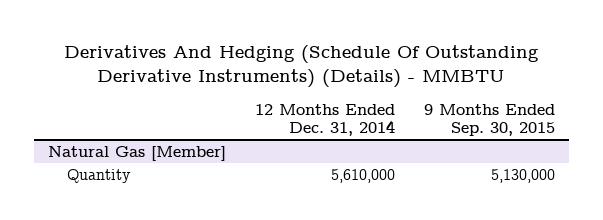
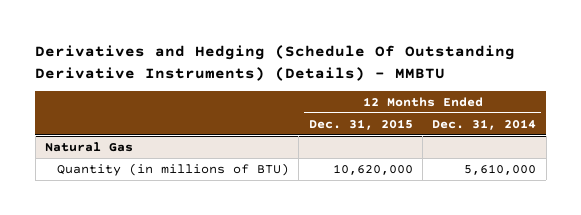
[64,44,540,89] Derivatives And Hedging (Schedule Of Outstanding Derivative Instruments) (Details) - MMBTU -> [35,45,516,81] Derivatives and Hedging (Schedule Of Outstanding Derivative Instruments) (Details) - MMBTU
[423,103,555,136] 9 Months Ended Sep. 30, 2015 -> none
none -> [308,118,413,130] Dec. 31, 2015
[48,146,227,162] Natural Gas [Member] -> [44,141,133,152] Natural Gas
[66,169,131,184] Quantity -> [56,162,289,176] Quantity (in millions of BTU)

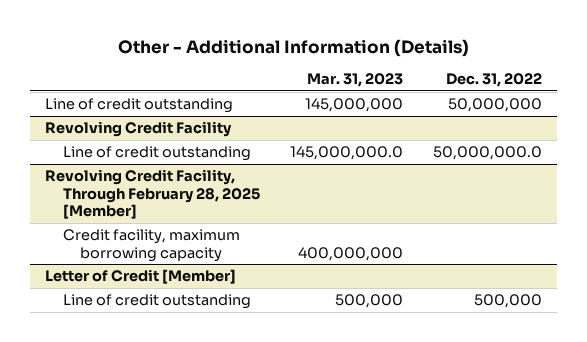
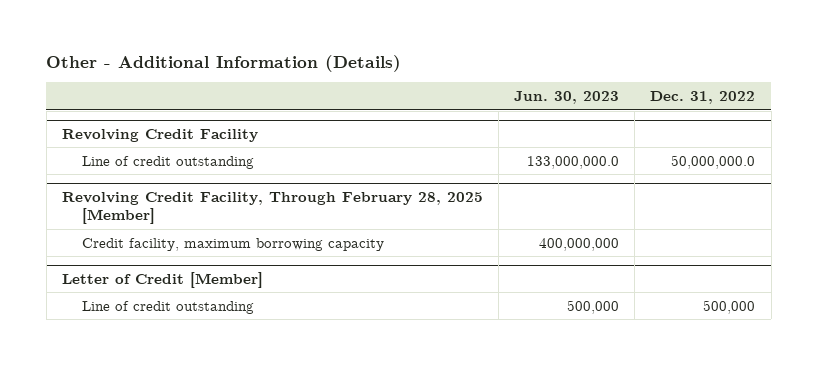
[306,73,403,88] Mar. 31, 2023 -> none
none -> [514,91,620,105] Jun. 30, 2023
[45,98,234,114] Line of credit outstanding -> none

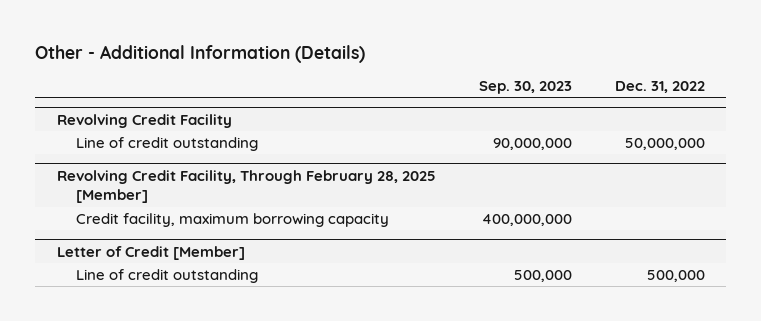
[514,91,620,105] Jun. 30, 2023 -> none
none -> [478,81,572,95] Sep. 30, 2023
[671,154,756,169] 50,000,000.0 -> [624,138,705,151] 50,000,000

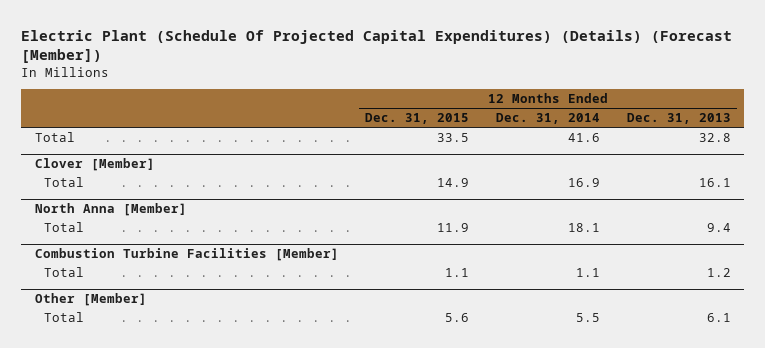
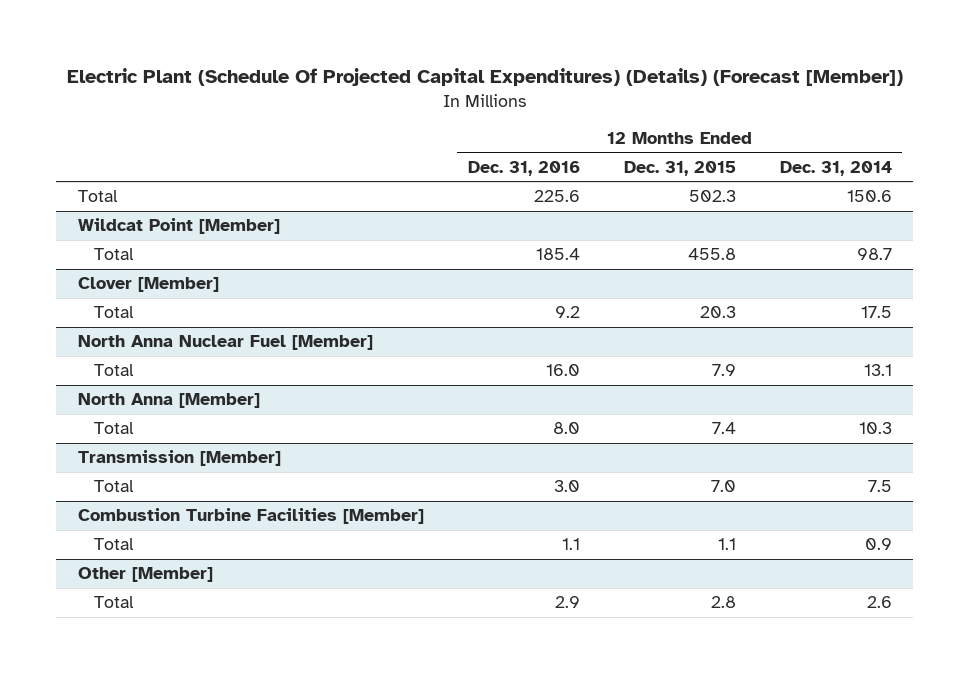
[626,113,731,125] Dec. 31, 2013 -> none
none -> [467,160,580,176] Dec. 31, 2016
[437,132,470,142] 33.5 -> [688,190,736,203] 502.3
[567,132,600,142] 41.6 -> [846,190,892,203] 150.6
none -> [78,218,281,235] Wildcat Point [Member]
none -> [93,248,134,261] Total
[437,177,470,187] 14.9 -> [699,306,736,319] 20.3
[567,177,600,187] 16.9 -> [860,306,892,319] 17.5
none -> [78,335,374,351] North Anna Nuclear Fuel [Member]
none -> [93,364,134,377] Total
[437,222,470,232] 11.9 -> [711,422,736,435] 7.4
[567,222,600,232] 18.1 -> [858,422,892,435] 10.3
none -> [78,450,282,467] Transmission [Member]
none -> [93,480,134,493] Total
[575,267,600,277] 1.1 -> [864,538,892,551] 0.9
[445,312,470,322] 5.6 -> [710,596,736,609] 2.8
[575,312,600,322] 5.5 -> [866,596,892,609] 2.6

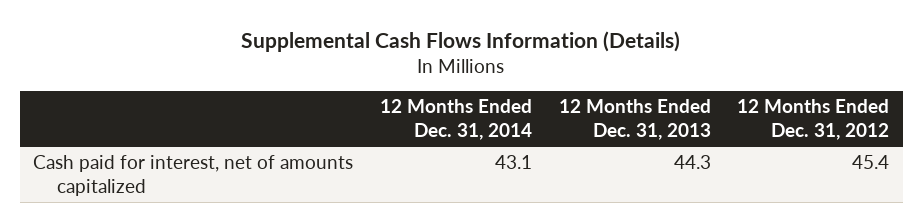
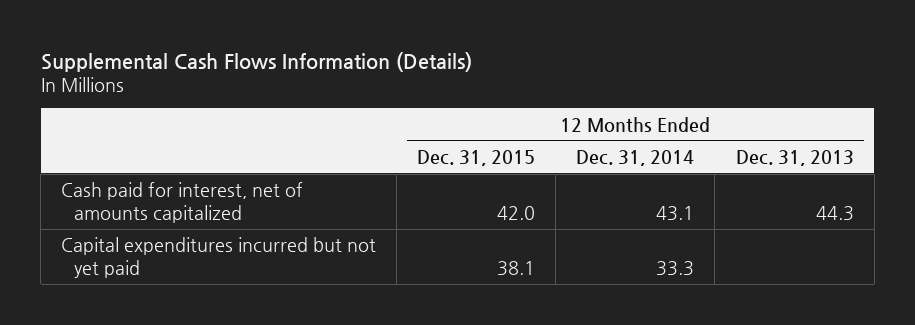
[737,99,890,141] 12 Months Ended Dec. 31, 2012 -> none
none -> [417,149,536,166] Dec. 31, 2015
none -> [61,237,377,278] Capital expenditures incurred but not yet paid

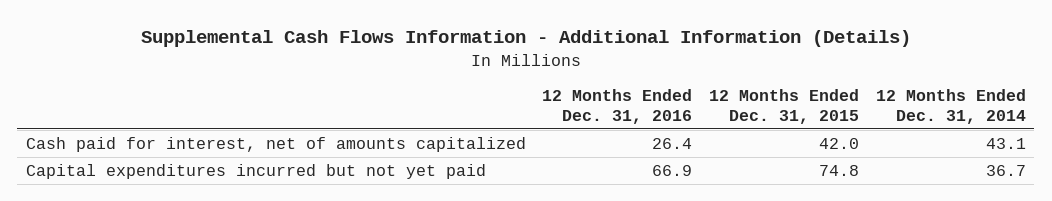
[40,51,472,72] Supplemental Cash Flows Information (Details) -> [140,30,911,48] Supplemental Cash Flows Information - Additional Information (Details)
[735,149,854,166] Dec. 31, 2013 -> none
none -> [542,89,693,125] 12 Months Ended Dec. 31, 2016
[497,260,536,276] 38.1 -> [819,164,860,176] 74.8
[656,260,695,276] 33.3 -> [985,164,1026,176] 36.7

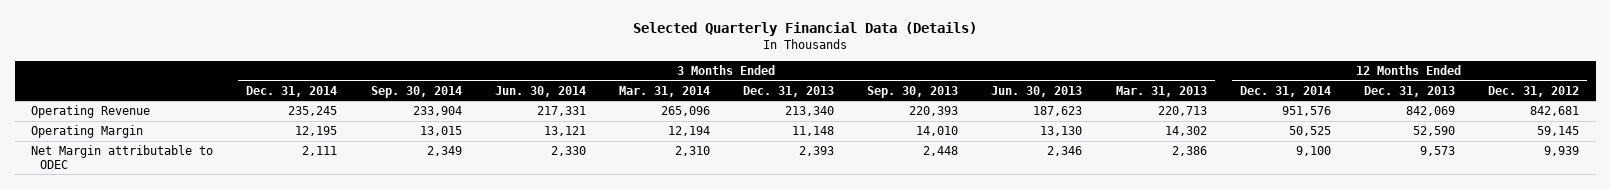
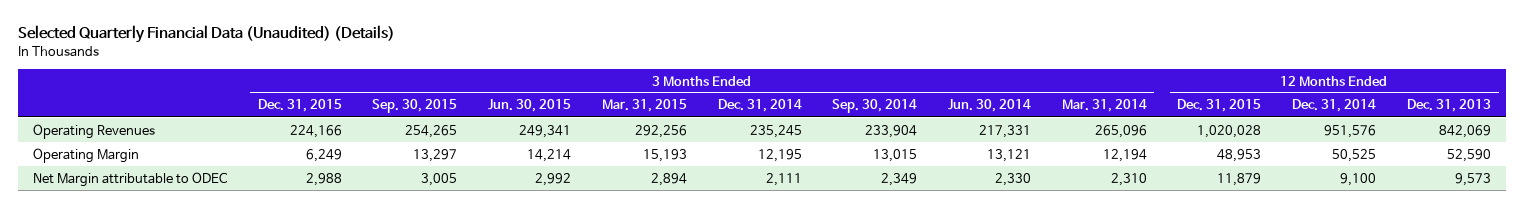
[633,21,978,36] Selected Quarterly Financial Data (Details) -> [17,25,395,44] Selected Quarterly Financial Data (Unaudited) (Details)
[743,85,835,97] Dec. 31, 2013 -> none
[867,85,959,98] Sep. 30, 2013 -> none
[991,85,1083,97] Jun. 30, 2013 -> none
[1115,85,1207,97] Mar. 31, 2013 -> none
[1488,85,1580,97] Dec. 31, 2012 -> none
none -> [257,99,342,113] Dec. 31, 2015
none -> [372,99,458,114] Sep. 30, 2015
none -> [488,99,572,113] Jun. 30, 2015
none -> [601,99,687,113] Mar. 31, 2015
none -> [1177,99,1262,113] Dec. 31, 2015
[31,105,151,119] Operating Revenue -> [33,123,156,139] Operating Revenues

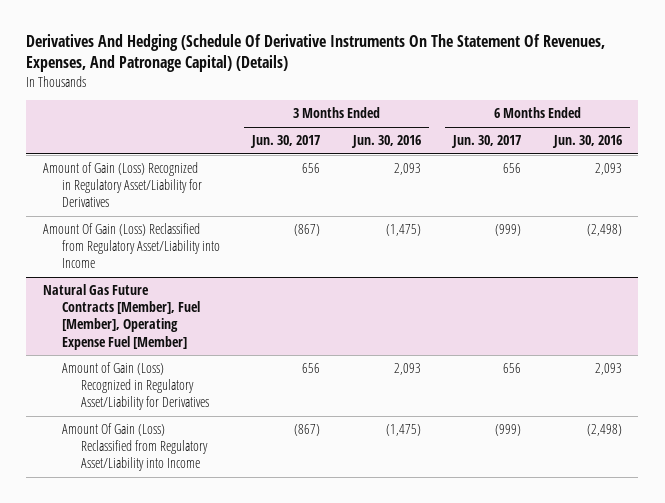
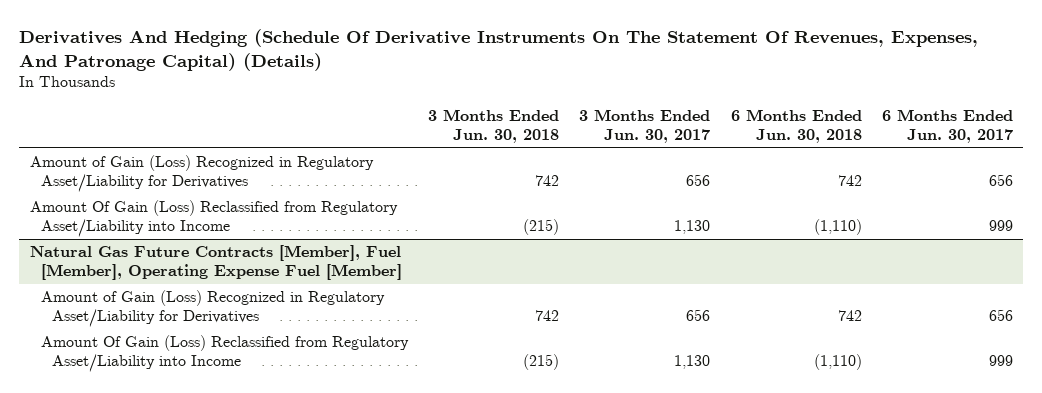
[350,135,421,149] Jun. 30, 2016 -> none
[551,135,622,149] Jun. 30, 2016 -> none
none -> [428,109,560,143] 3 Months Ended Jun. 30, 2018
none -> [730,109,862,143] 6 Months Ended Jun. 30, 2018
[294,224,321,237] (867) -> [674,220,711,235] 1,130
[495,224,522,237] (999) -> [988,220,1013,232] 999
[294,424,321,437] (867) -> [674,355,711,370] 1,130
[495,424,522,437] (999) -> [988,355,1013,367] 999

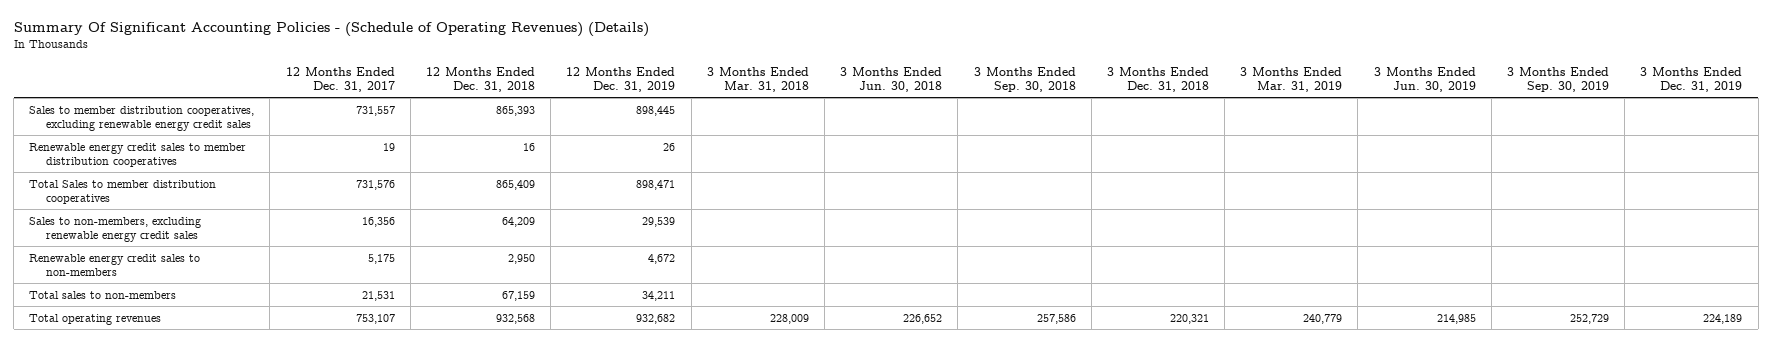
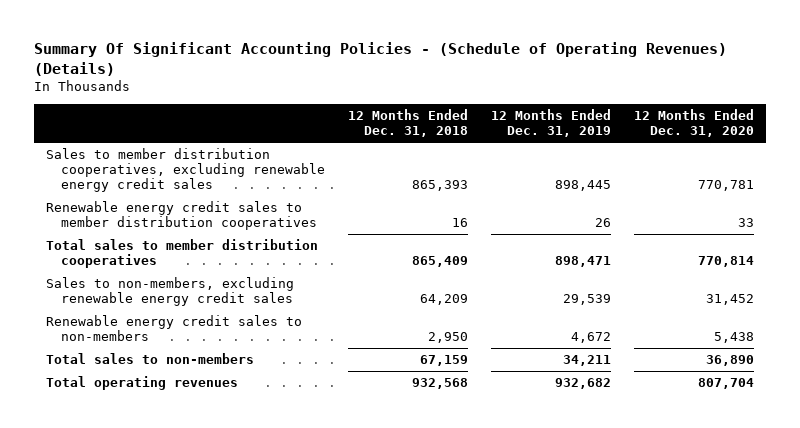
[285,66,395,92] 12 Months Ended Dec. 31, 2017 -> none
[706,66,809,92] 3 Months Ended Mar. 31, 2018 -> none
[840,66,943,92] 3 Months Ended Jun. 30, 2018 -> none
[973,66,1076,92] 3 Months Ended Sep. 30, 2018 -> none
[1106,66,1209,92] 3 Months Ended Dec. 31, 2018 -> none
[1240,66,1343,92] 3 Months Ended Mar. 31, 2019 -> none
[1373,66,1476,92] 3 Months Ended Jun. 30, 2019 -> none
[1506,66,1609,92] 3 Months Ended Sep. 30, 2019 -> none
[1640,66,1743,92] 3 Months Ended Dec. 31, 2019 -> none
none -> [634,109,755,138] 12 Months Ended Dec. 31, 2020
[29,179,217,204] Total Sales to member distribution cooperatives -> [45,239,318,269] Total sales to member distribution cooperatives

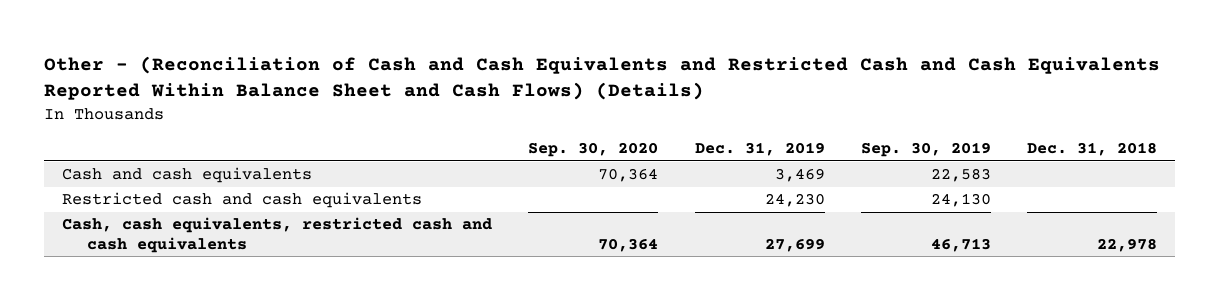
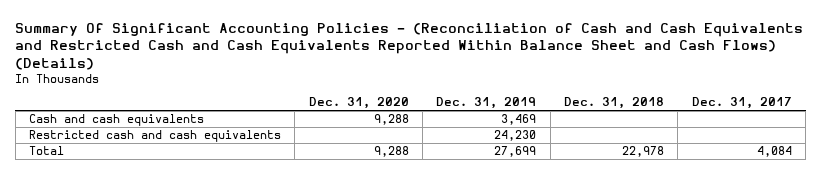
[44,56,1161,101] Other - (Reconciliation of Cash and Cash Equivalents and Restricted Cash and Cash Equivalents Reported Within Balance Sheet and Cash Flows) (Details) -> [15,22,804,70] Summary Of Significant Accounting Policies - (Reconciliation of Cash and Cash Equivalents and Restricted Cash and Cash Equivalents Reported Within Balance Sheet and Cash Flows) (Details)
[528,142,659,158] Sep. 30, 2020 -> none
[860,142,991,158] Sep. 30, 2019 -> none
none -> [308,97,409,110] Dec. 31, 2020
none -> [691,97,792,110] Dec. 31, 2017
[62,217,493,253] Cash, cash equivalents, restricted cash and cash equivalents -> [28,146,64,156] Total

